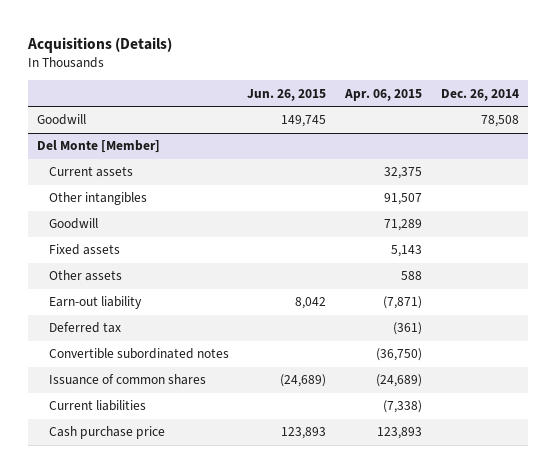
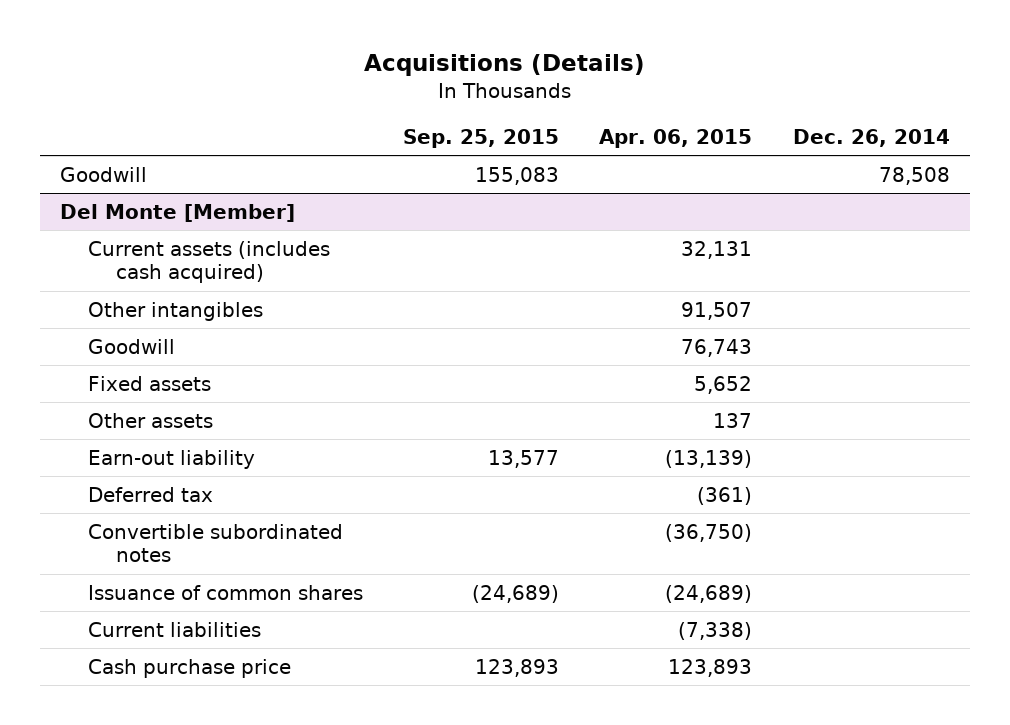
[247,88,327,101] Jun. 26, 2015 -> none
none -> [403,129,560,149] Sep. 25, 2015
[48,166,133,178] Current assets -> [87,240,330,284] Current assets (includes cash acquired)
[383,167,422,180] 32,375 -> [681,240,753,259] 32,131
[383,219,422,232] 71,289 -> [681,338,753,357] 76,743
[390,245,422,258] 5,143 -> [694,375,753,394] 5,652
[400,271,422,281] 588 -> [713,412,753,428] 137
[382,296,422,310] (7,871) -> [665,449,753,468] (13,139)

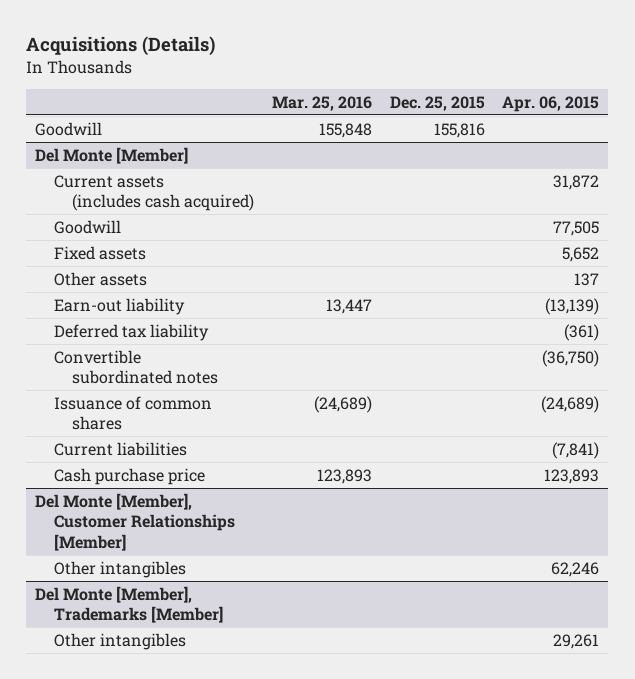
[403,129,560,149] Sep. 25, 2015 -> none
[792,129,950,148] Dec. 26, 2014 -> none
none -> [271,95,372,111] Mar. 25, 2016
none -> [389,95,485,111] Dec. 25, 2015
[87,301,263,321] Other intangibles -> none
[681,240,753,259] 32,131 -> [553,174,600,190] 31,872
[681,338,753,357] 76,743 -> [553,220,600,236] 77,505
[87,486,213,502] Deferred tax -> [53,323,209,341] Deferred tax liability
[678,621,753,640] (7,338) -> [552,441,600,459] (7,841)
none -> [35,492,235,552] Del Monte [Member], Customer Relationships [Member]
none -> [53,560,186,578] Other intangibles
none -> [35,585,223,624] Del Monte [Member], Trademarks [Member]
none -> [53,632,186,650] Other intangibles

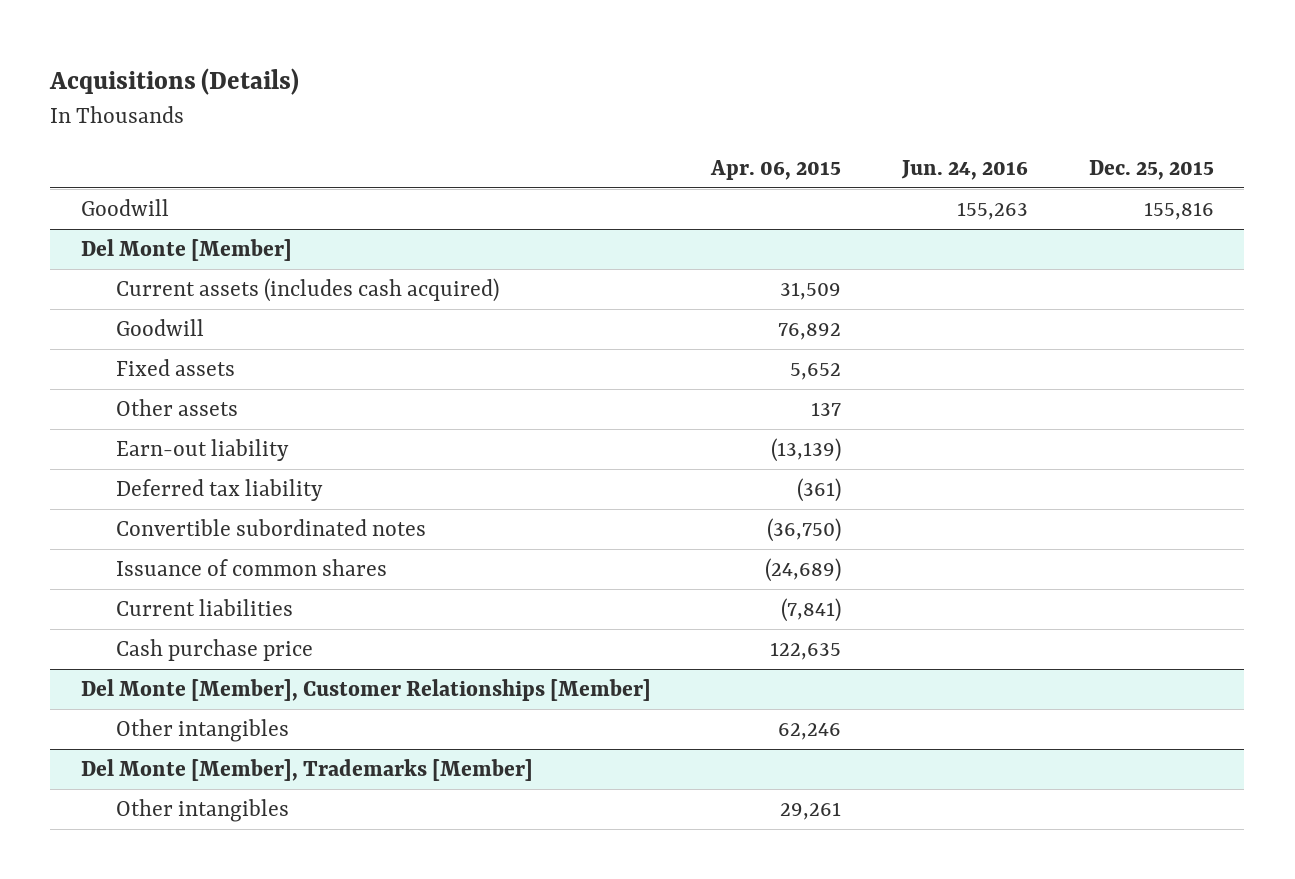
[271,95,372,111] Mar. 25, 2016 -> none
none -> [901,159,1029,180] Jun. 24, 2016
[553,174,600,190] 31,872 -> [780,281,842,300] 31,509
[553,220,600,236] 77,505 -> [778,322,842,340] 76,892
[544,468,600,484] 123,893 -> [770,641,842,660] 122,635

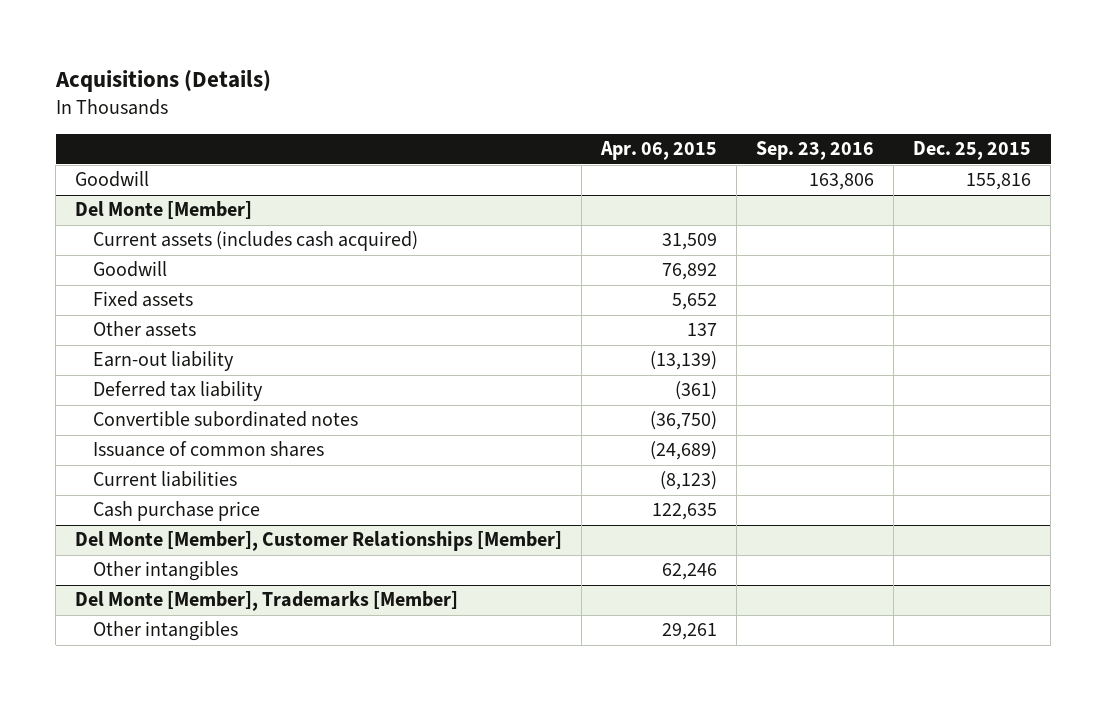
[901,159,1029,180] Jun. 24, 2016 -> none
none -> [756,141,875,161] Sep. 23, 2016
[781,597,842,622] (7,841) -> [660,471,718,491] (8,123)

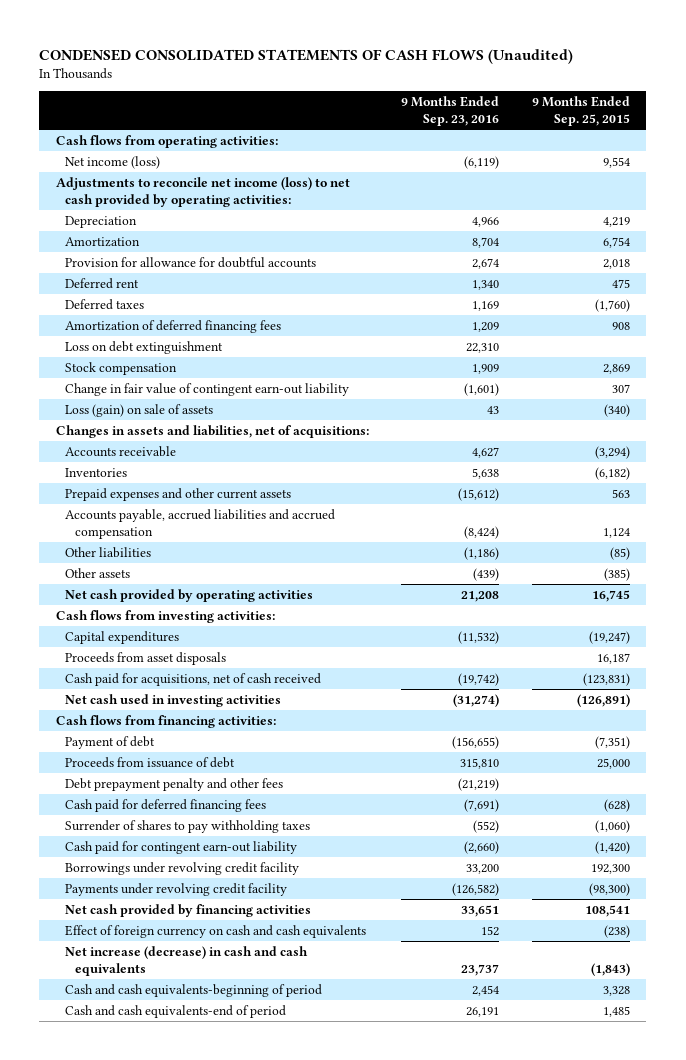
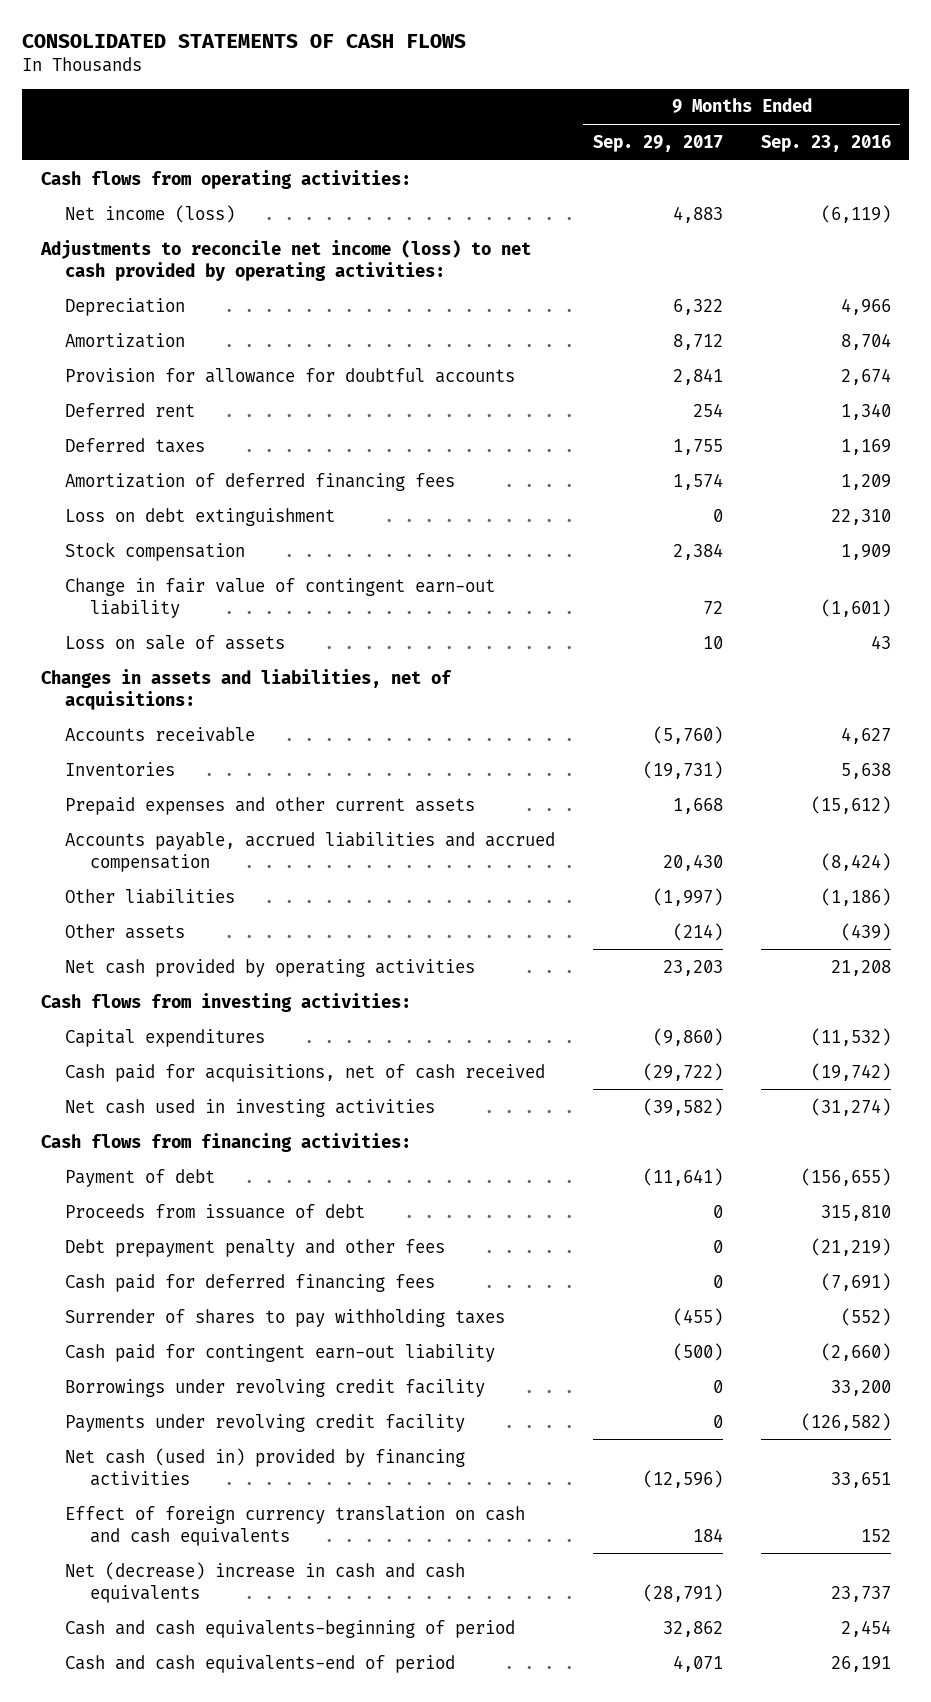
[39,49,574,65] CONDENSED CONSOLIDATED STATEMENTS OF CASH FLOWS (Unaudited) -> [21,34,466,49] CONSOLIDATED STATEMENTS OF CASH FLOWS
[531,96,630,127] 9 Months Ended Sep. 25, 2015 -> none
none -> [592,134,723,152] Sep. 29, 2017
[65,403,214,417] Loss (gain) on sale of assets -> [65,634,286,650] Loss on sale of assets
[65,651,227,665] Proceeds from asset disposals -> none
[65,903,312,917] Net cash provided by financing activities -> [65,1447,466,1486] Net cash (used in) provided by financing activities
[65,924,367,938] Effect of foreign currency on cash and cash equivalents -> [65,1505,526,1546] Effect of foreign currency translation on cash and cash equivalents
[65,945,309,976] Net increase (decrease) in cash and cash equivalents -> [65,1561,466,1603] Net (decrease) increase in cash and cash equivalents

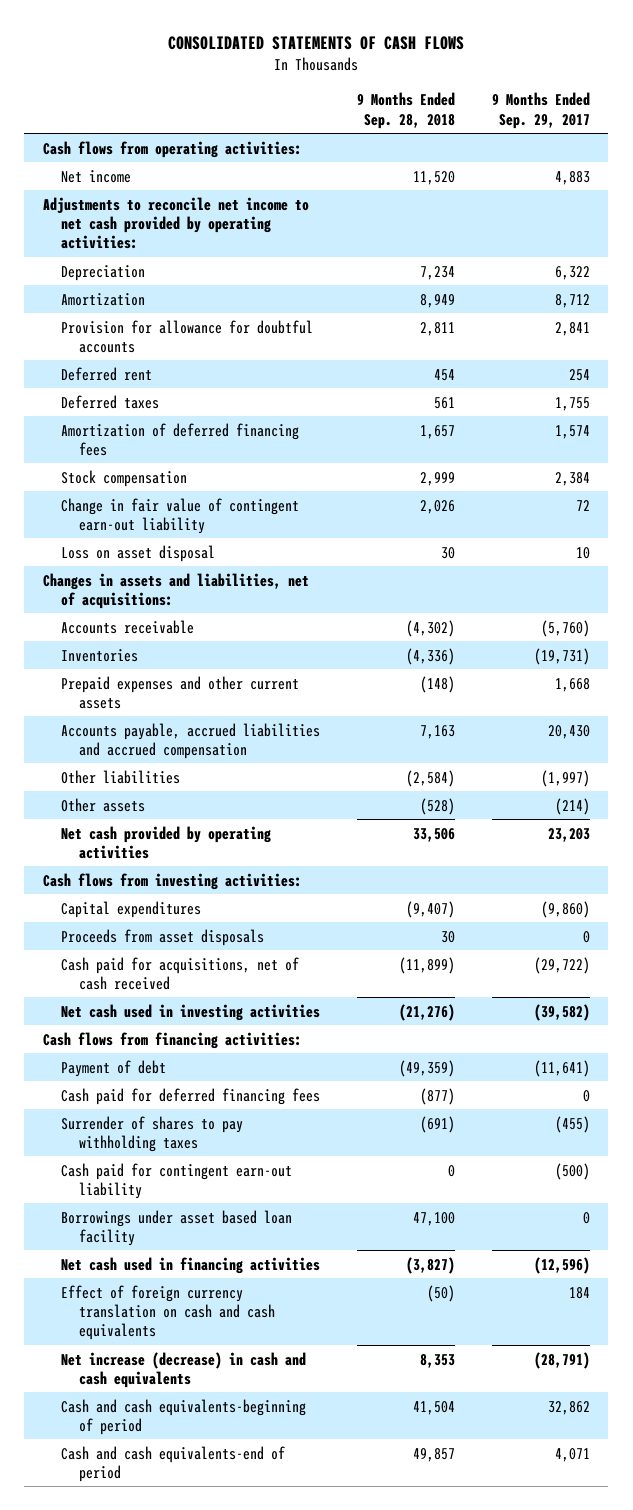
[760,134,891,152] Sep. 23, 2016 -> none
none -> [356,92,455,129] 9 Months Ended Sep. 28, 2018
[65,204,236,223] Net income (loss) -> [60,169,131,183] Net income
[39,239,531,281] Adjustments to reconcile net income (loss) to net cash provided by operating activities: -> [42,196,309,250] Adjustments to reconcile net income to net cash provided by operating activities:
[65,507,336,526] Loss on debt extinguishment -> none
[65,634,286,650] Loss on sale of assets -> [60,544,215,562] Loss on asset disposal
none -> [60,928,264,946] Proceeds from asset disposals
[65,1203,366,1219] Proceeds from issuance of debt -> none
[65,1238,446,1257] Debt prepayment penalty and other fees -> none
[65,1413,466,1432] Payments under revolving credit facility -> none
[65,1378,486,1397] Borrowings under revolving credit facility -> [60,1209,292,1246] Borrowings under asset based loan facility
[65,1447,466,1486] Net cash (used in) provided by financing activities -> [60,1256,320,1274] Net cash used in financing activities
[65,1561,466,1603] Net (decrease) increase in cash and cash equivalents -> [60,1351,306,1388] Net increase (decrease) in cash and cash equivalents

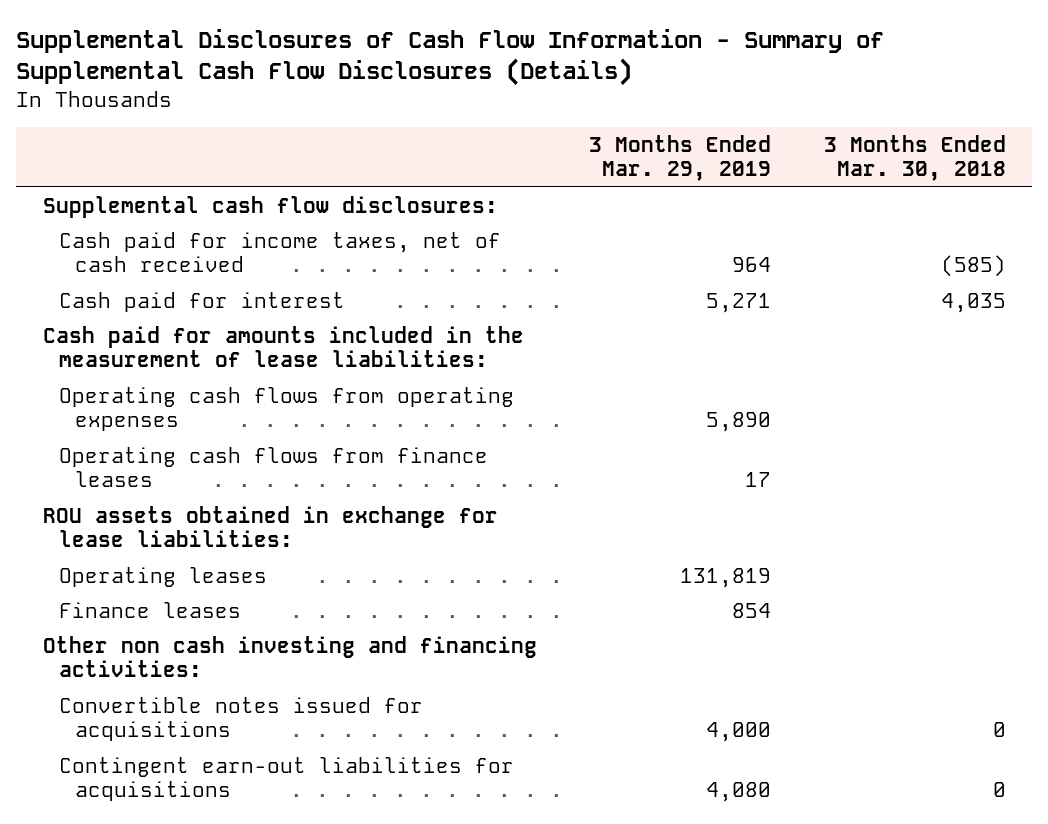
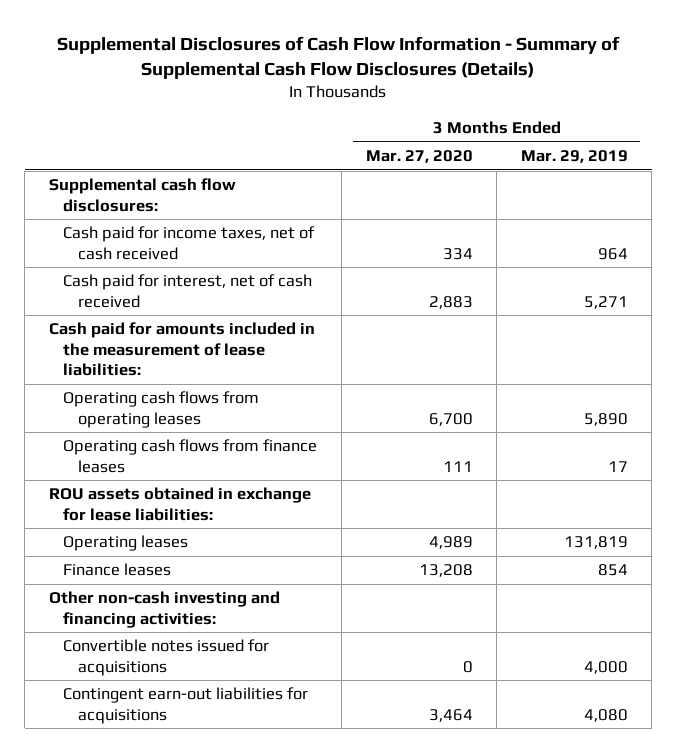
[823,134,1006,182] 3 Months Ended Mar. 30, 2018 -> none
none -> [365,149,473,163] Mar. 27, 2020
[58,291,345,312] Cash paid for interest -> [63,274,313,308] Cash paid for interest, net of cash received
[58,386,514,432] Operating cash flows from operating expenses -> [63,391,260,428] Operating cash flows from operating leases
[42,635,537,678] Other non cash investing and financing activities: -> [48,591,280,628] Other non-cash investing and financing activities:

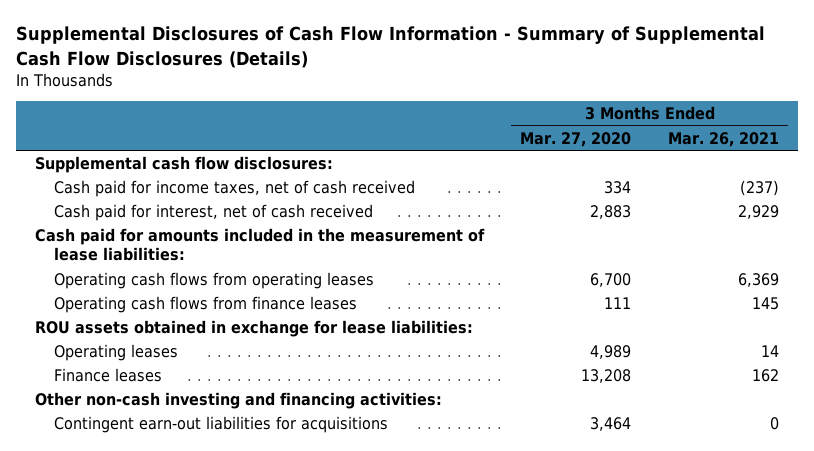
[520,149,628,163] Mar. 29, 2019 -> none
none -> [668,131,780,147] Mar. 26, 2021
[63,639,270,676] Convertible notes issued for acquisitions -> none

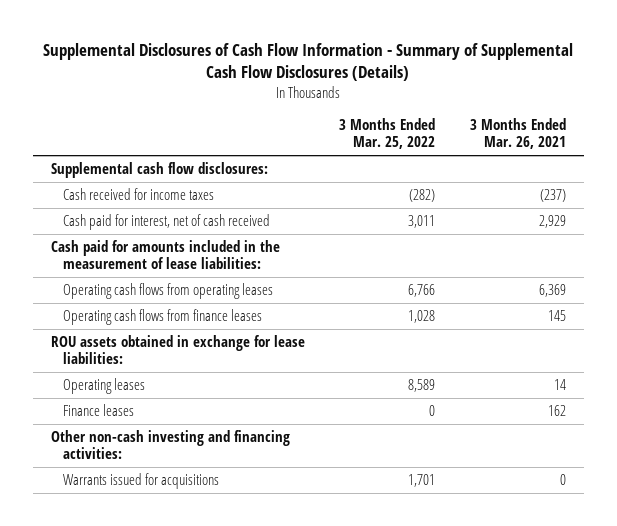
[520,131,632,147] Mar. 27, 2020 -> none
none -> [339,118,436,150] 3 Months Ended Mar. 25, 2022
[54,179,416,197] Cash paid for income taxes, net of cash received -> [63,188,215,201] Cash received for income taxes
[54,415,389,433] Contingent earn-out liabilities for acquisitions -> none
none -> [63,473,220,490] Warrants issued for acquisitions

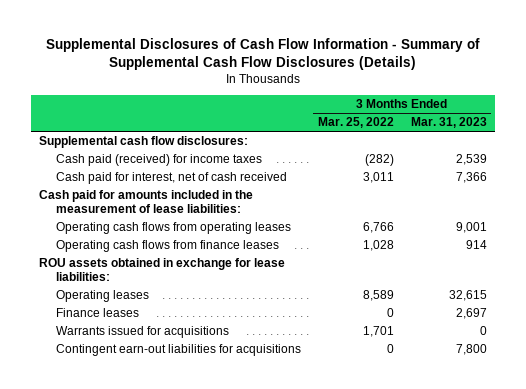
[470,118,567,150] 3 Months Ended Mar. 26, 2021 -> none
none -> [410,117,487,129] Mar. 31, 2023
[63,188,215,201] Cash received for income taxes -> [55,154,262,167] Cash paid (received) for income taxes
[50,430,290,459] Other non-cash investing and financing activities: -> none
none -> [55,344,301,357] Contingent earn-out liabilities for acquisitions

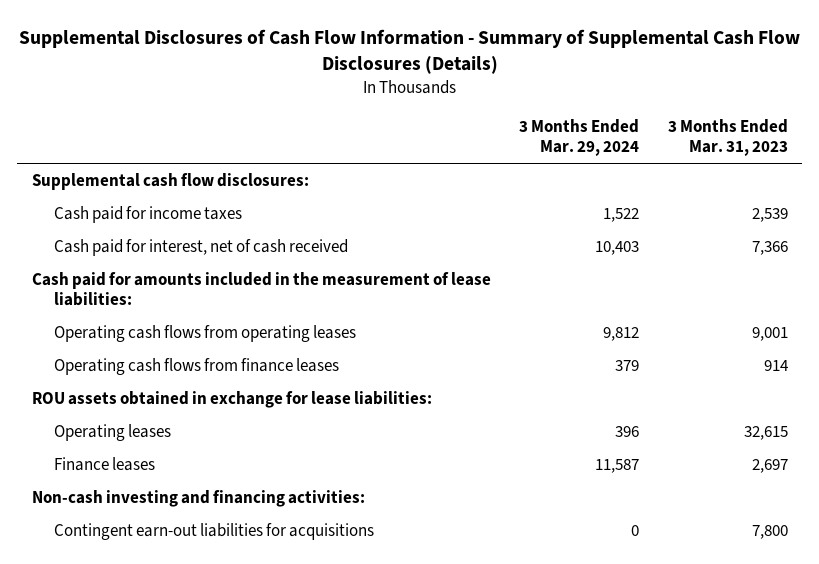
[317,117,394,129] Mar. 25, 2022 -> none
none -> [519,119,640,157] 3 Months Ended Mar. 29, 2024
[55,154,262,167] Cash paid (received) for income taxes -> [54,206,243,224] Cash paid for income taxes
[55,326,229,339] Warrants issued for acquisitions -> none
none -> [31,490,365,508] Non-cash investing and financing activities:

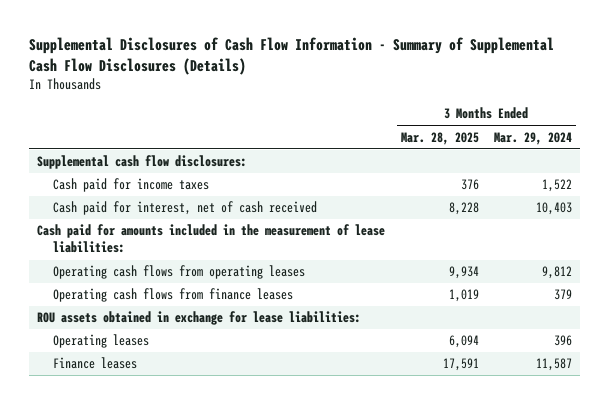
[667,119,788,157] 3 Months Ended Mar. 31, 2023 -> none
none -> [400,131,479,145] Mar. 28, 2025
[31,490,365,508] Non-cash investing and financing activities: -> none
[54,523,375,541] Contingent earn-out liabilities for acquisitions -> none

